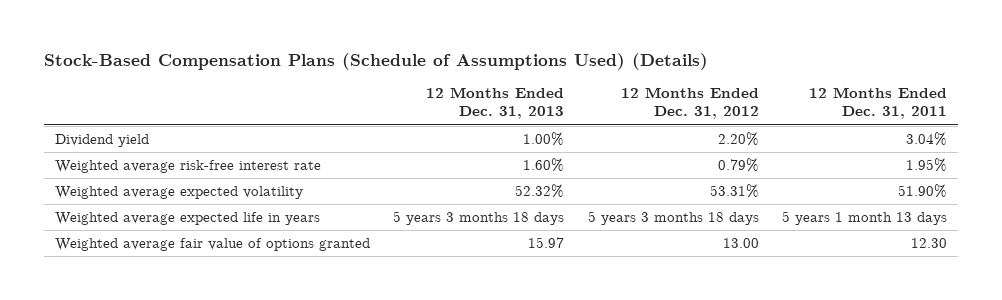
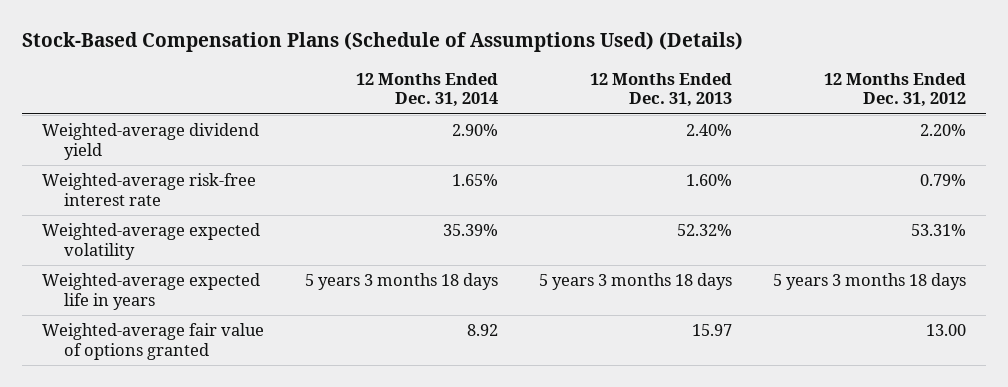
[808,87,947,120] 12 Months Ended Dec. 31, 2011 -> none
none -> [356,72,499,108] 12 Months Ended Dec. 31, 2014
[55,134,150,148] Dividend yield -> [42,123,260,160] Weighted-average dividend yield
[523,132,565,147] 1.00% -> [685,124,732,137] 2.40%
[55,160,322,174] Weighted average risk-free interest rate -> [42,173,257,206] Weighted-average risk-free interest rate
[55,186,304,200] Weighted average expected volatility -> [42,223,261,260] Weighted-average expected volatility
[55,212,321,226] Weighted average expected life in years -> [42,273,261,310] Weighted-average expected life in years
[55,238,371,252] Weighted average fair value of options granted -> [42,323,265,360] Weighted-average fair value of options granted

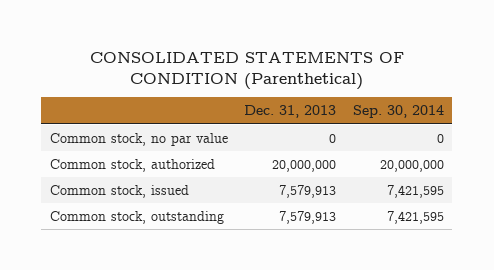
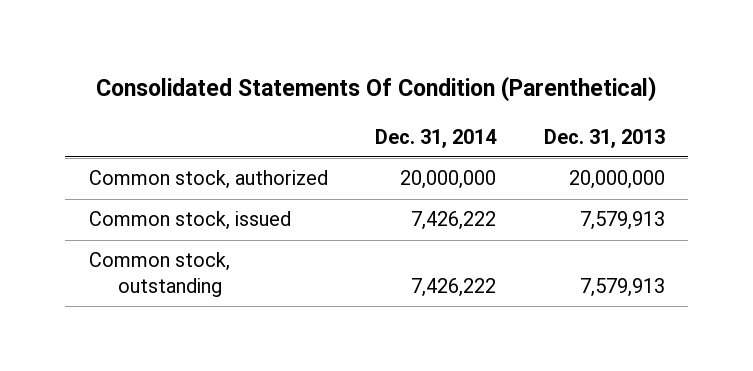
[89,51,404,90] CONSOLIDATED STATEMENTS OF CONDITION (Parenthetical) -> [95,76,657,103] Consolidated Statements Of Condition (Parenthetical)
[352,105,444,119] Sep. 30, 2014 -> none
none -> [375,128,498,148] Dec. 31, 2014
[49,132,228,146] Common stock, no par value -> none

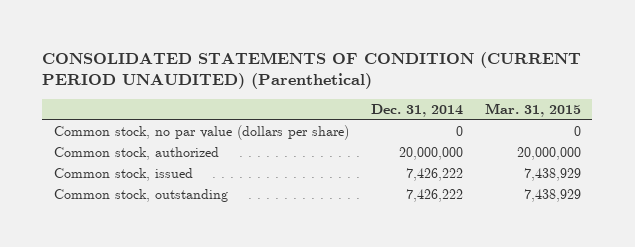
[95,76,657,103] Consolidated Statements Of Condition (Parenthetical) -> [42,51,582,90] CONSOLIDATED STATEMENTS OF CONDITION (CURRENT PERIOD UNAUDITED) (Parenthetical)
[543,128,665,148] Dec. 31, 2013 -> none
none -> [485,102,582,117] Mar. 31, 2015
none -> [53,125,349,141] Common stock, no par value (dollars per share)

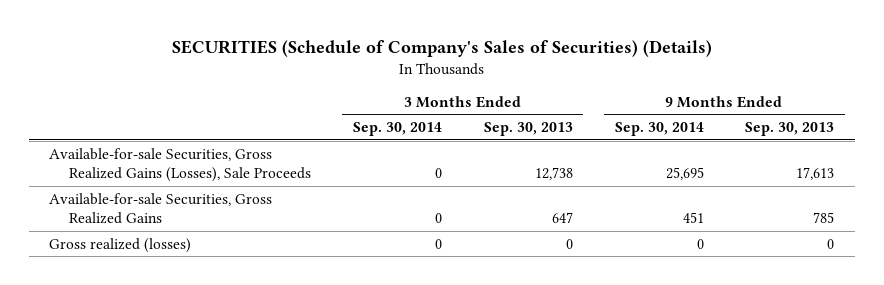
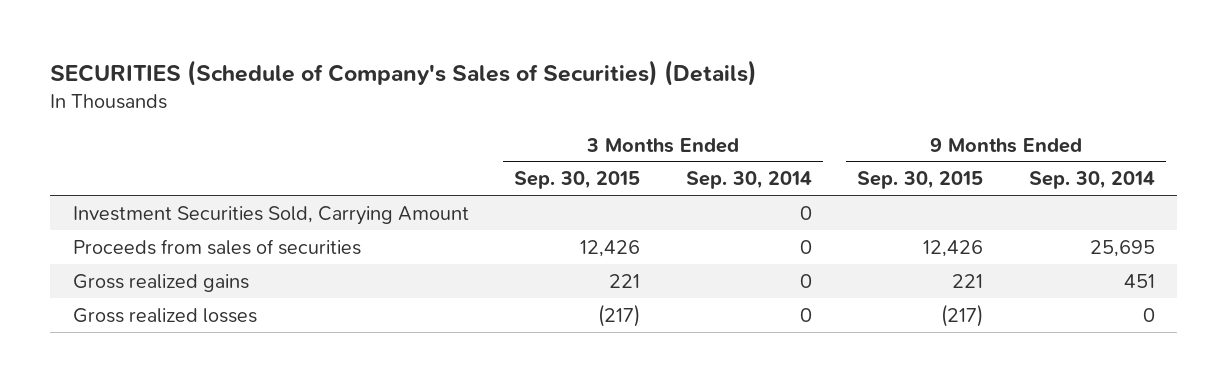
[483,122,573,137] Sep. 30, 2013 -> none
[745,122,835,137] Sep. 30, 2013 -> none
none -> [514,171,641,190] Sep. 30, 2015
none -> [857,171,984,190] Sep. 30, 2015
none -> [72,205,469,225] Investment Securities Sold, Carrying Amount
[49,147,311,183] Available-for-sale Securities, Gross Realized Gains (Losses), Sale Proceeds -> [72,238,361,255] Proceeds from sales of securities
[49,192,273,225] Available-for-sale Securities, Gross Realized Gains -> [72,273,249,292] Gross realized gains
[49,237,192,253] Gross realized (losses) -> [72,307,257,323] Gross realized losses

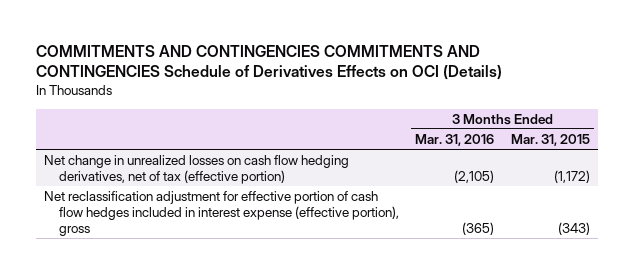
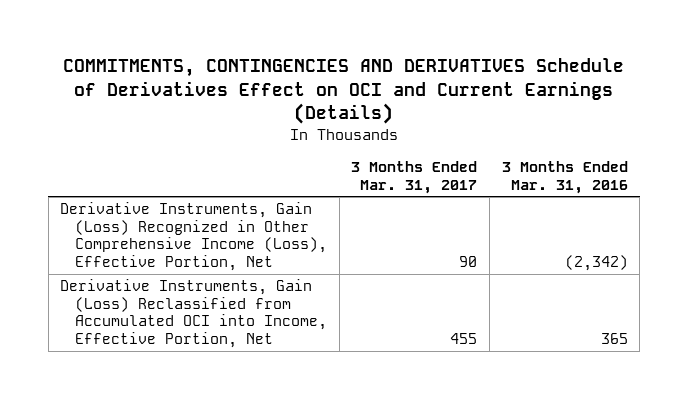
[36,44,503,81] COMMITMENTS AND CONTINGENCIES COMMITMENTS AND CONTINGENCIES Schedule of Derivatives Effects on OCI (Details) -> [62,57,624,125] COMMITMENTS, CONTINGENCIES AND DERIVATIVES Schedule of Derivatives Effect on OCI and Current Earnings (Details)
[510,133,590,146] Mar. 31, 2015 -> none
none -> [351,161,478,194] 3 Months Ended Mar. 31, 2017
[44,190,399,237] Net reclassification adjustment for effective portion of cash flow hedges included in interest expense (effective portion), gross -> none
[44,154,350,185] Net change in unrealized losses on cash flow hedging derivatives, net of tax (effective portion) -> [60,202,328,271] Derivative Instruments, Gain (Loss) Recognized in Other Comprehensive Income (Loss), Effective Portion, Net
[454,170,495,184] (2,105) -> [564,254,628,271] (2,342)
none -> [60,279,328,348] Derivative Instruments, Gain (Loss) Reclassified from Accumulated OCI into Income, Effective Portion, Net

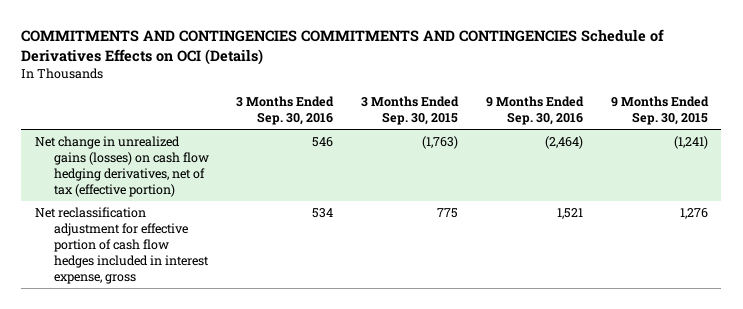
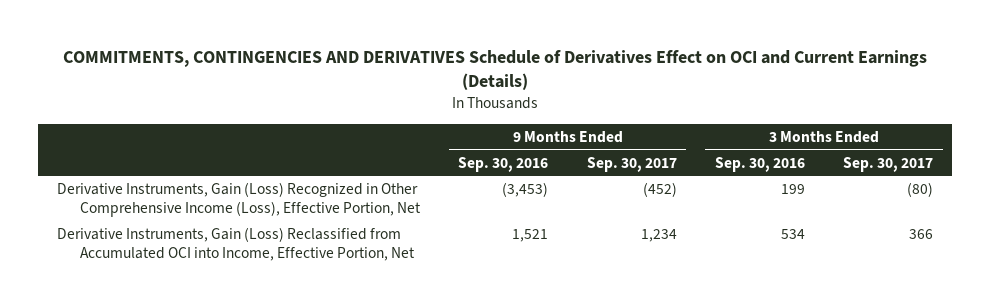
[21,28,665,65] COMMITMENTS AND CONTINGENCIES COMMITMENTS AND CONTINGENCIES Schedule of Derivatives Effects on OCI (Details) -> [63,49,928,90] COMMITMENTS, CONTINGENCIES AND DERIVATIVES Schedule of Derivatives Effect on OCI and Current Earnings (Details)
[361,96,460,126] 3 Months Ended Sep. 30, 2015 -> none
[610,96,709,126] 9 Months Ended Sep. 30, 2015 -> none
none -> [586,156,677,172] Sep. 30, 2017
none -> [842,156,933,172] Sep. 30, 2017
[35,135,209,198] Net change in unrealized gains (losses) on cash flow hedging derivatives, net of tax (effective portion) -> [57,182,422,218] Derivative Instruments, Gain (Loss) Recognized in Other Comprehensive Income (Loss), Effective Portion, Net
[312,136,334,147] 546 -> [780,184,805,195] 199
[544,135,583,149] (2,464) -> [502,182,549,198] (3,453)
[35,206,209,285] Net reclassification adjustment for effective portion of cash flow hedges included in interest expense, gross -> [57,227,416,262] Derivative Instruments, Gain (Loss) Reclassified from Accumulated OCI into Income, Effective Portion, Net

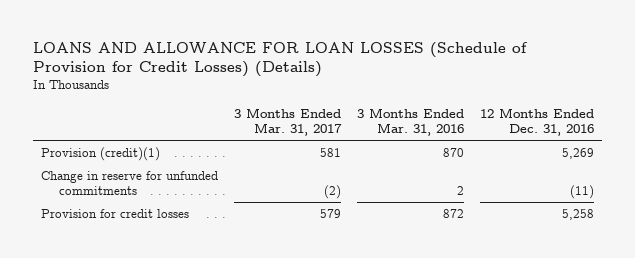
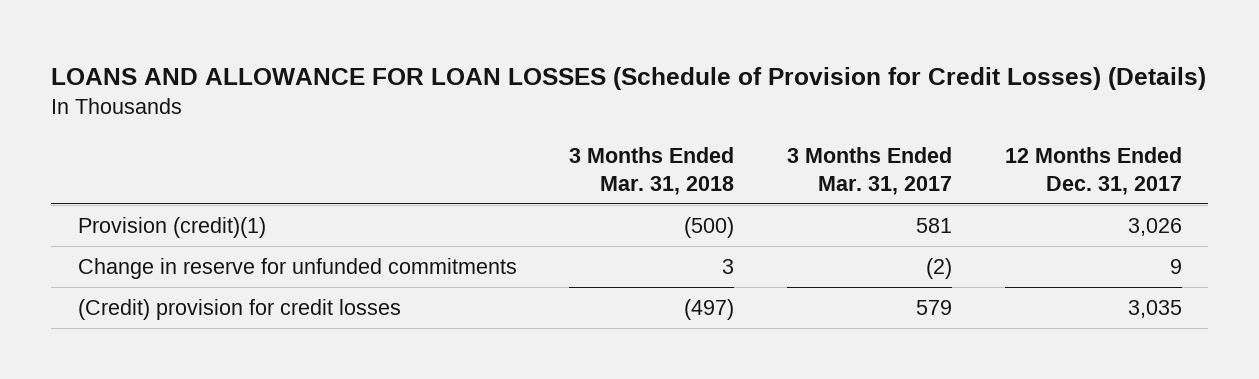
[357,108,465,136] 3 Months Ended Mar. 31, 2016 -> none
[480,108,595,136] 12 Months Ended Dec. 31, 2016 -> none
none -> [569,146,735,195] 3 Months Ended Mar. 31, 2018
none -> [1004,146,1182,195] 12 Months Ended Dec. 31, 2017
[41,209,190,219] Provision for credit losses -> [77,299,401,321] (Credit) provision for credit losses

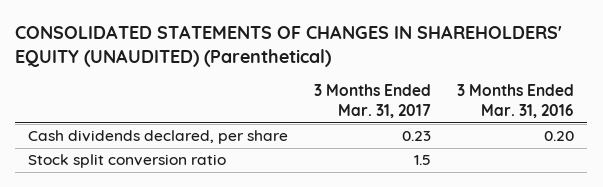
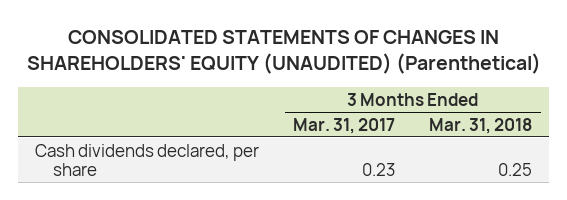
[457,84,575,119] 3 Months Ended Mar. 31, 2016 -> none
none -> [429,117,533,134] Mar. 31, 2018
[28,154,227,169] Stock split conversion ratio -> none

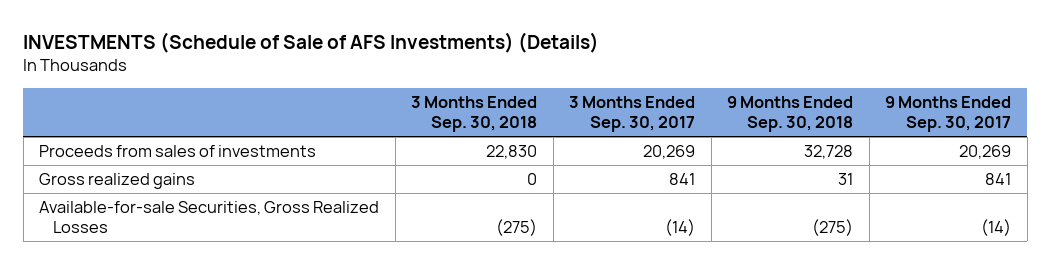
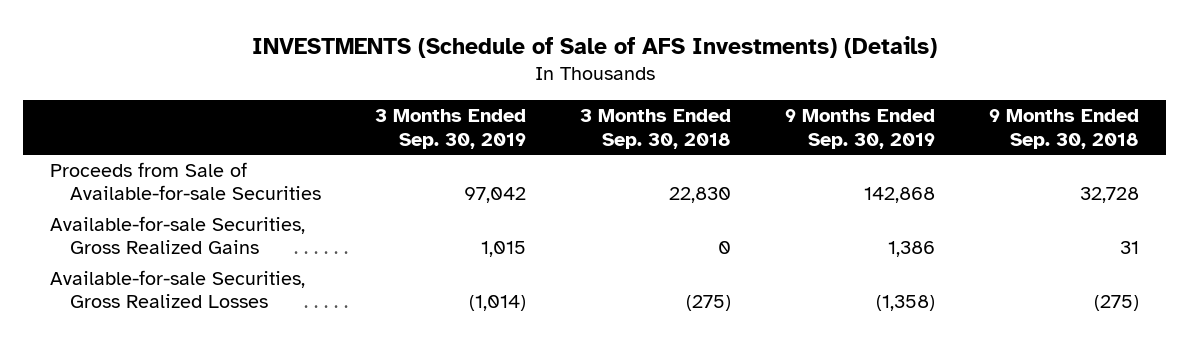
[569,96,696,133] 3 Months Ended Sep. 30, 2017 -> none
[885,96,1012,133] 9 Months Ended Sep. 30, 2017 -> none
none -> [374,109,526,149] 3 Months Ended Sep. 30, 2019
none -> [785,109,936,149] 9 Months Ended Sep. 30, 2019
[39,145,317,158] Proceeds from sales of investments -> [50,161,321,201] Proceeds from Sale of Available-for-sale Securities
[39,173,196,190] Gross realized gains -> [50,215,306,255] Available-for-sale Securities, Gross Realized Gains

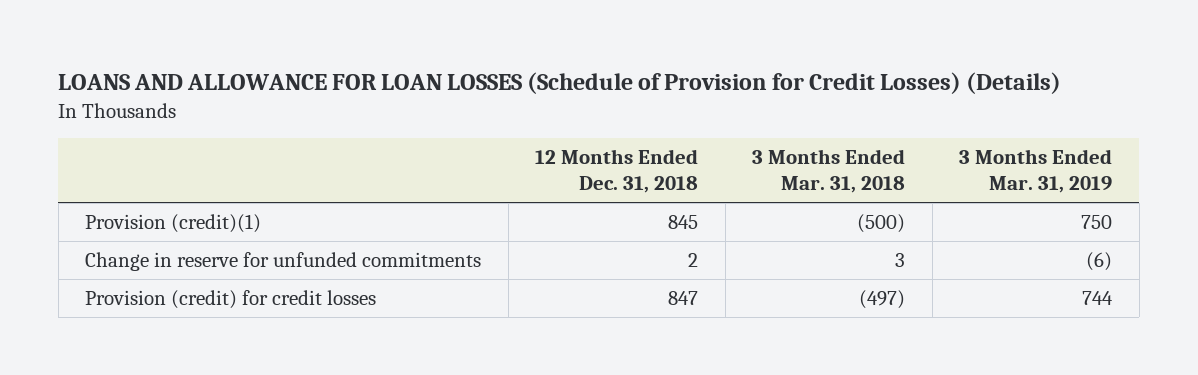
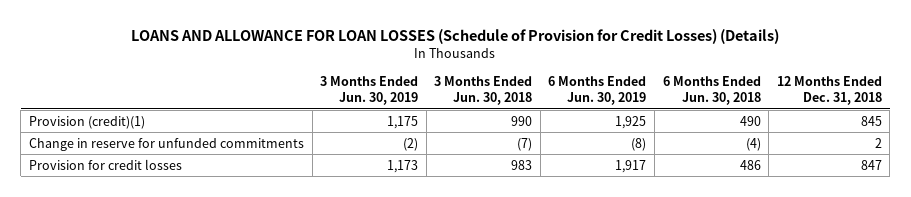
[752,149,906,194] 3 Months Ended Mar. 31, 2018 -> none
[959,149,1113,194] 3 Months Ended Mar. 31, 2019 -> none
none -> [320,76,419,105] 3 Months Ended Jun. 30, 2019
none -> [434,76,533,105] 3 Months Ended Jun. 30, 2018
none -> [548,76,647,105] 6 Months Ended Jun. 30, 2019
none -> [662,76,761,105] 6 Months Ended Jun. 30, 2018
[85,289,377,309] Provision (credit) for credit losses -> [28,158,182,170] Provision for credit losses

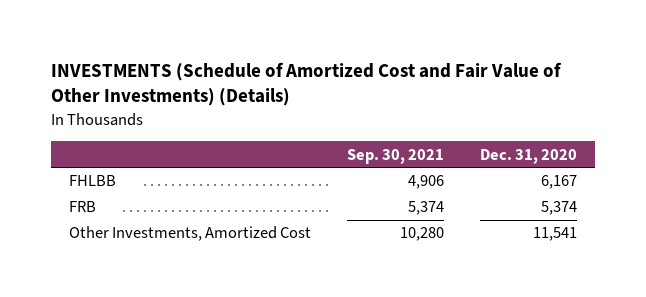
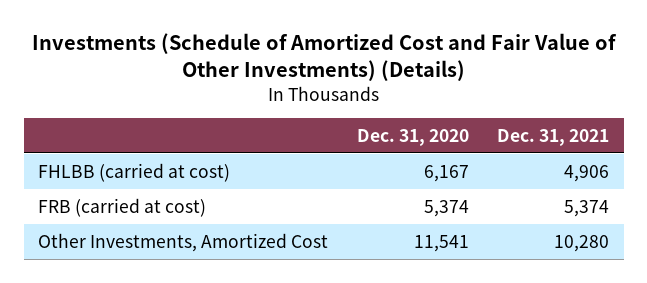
[51,61,563,107] INVESTMENTS (Schedule of Amortized Cost and Fair Value of Other Investments) (Details) -> [31,33,617,82] Investments (Schedule of Amortized Cost and Fair Value of Other Investments) (Details)
[347,148,445,164] Sep. 30, 2021 -> none
none -> [497,128,610,146] Dec. 31, 2021
[69,175,117,187] FHLBB -> [37,162,230,182] FHLBB (carried at cost)
[69,201,97,213] FRB -> [37,197,206,217] FRB (carried at cost)

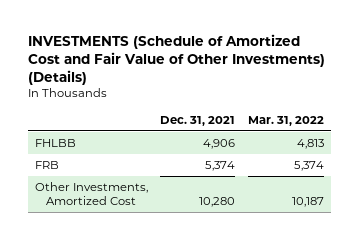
[31,33,617,82] Investments (Schedule of Amortized Cost and Fair Value of Other Investments) (Details) -> [28,33,326,85] INVESTMENTS (Schedule of Amortized Cost and Fair Value of Other Investments) (Details)
[356,128,469,146] Dec. 31, 2020 -> none
none -> [248,115,325,126] Mar. 31, 2022
[37,162,230,182] FHLBB (carried at cost) -> [34,138,76,147] FHLBB
[37,197,206,217] FRB (carried at cost) -> [34,160,59,169] FRB

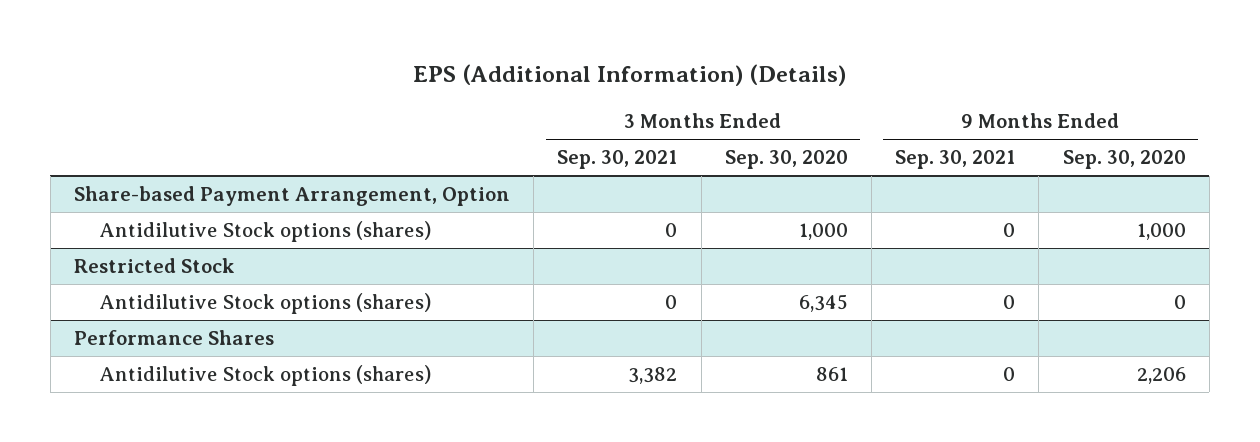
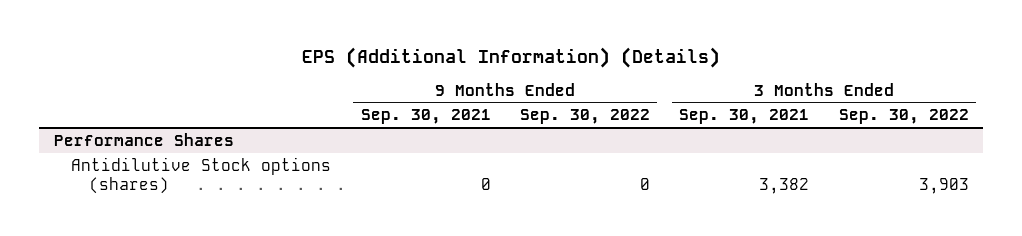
[724,150,848,170] Sep. 30, 2020 -> none
[1062,150,1186,170] Sep. 30, 2020 -> none
none -> [519,109,650,125] Sep. 30, 2022
none -> [838,109,969,125] Sep. 30, 2022
[74,186,511,207] Share-based Payment Arrangement, Option -> none
[98,221,431,243] Antidilutive Stock options (shares) -> none
[74,258,236,274] Restricted Stock -> none
[98,293,431,315] Antidilutive Stock options (shares) -> none

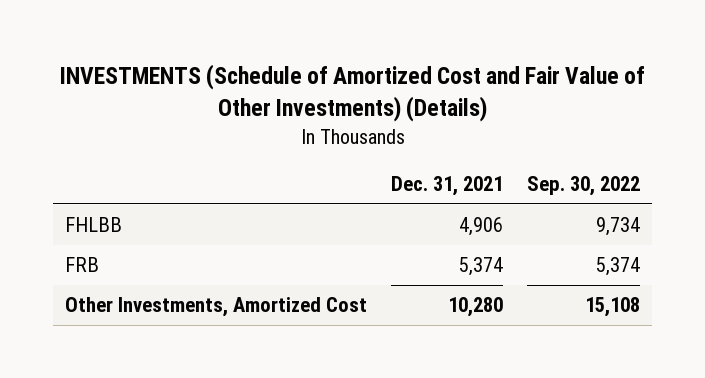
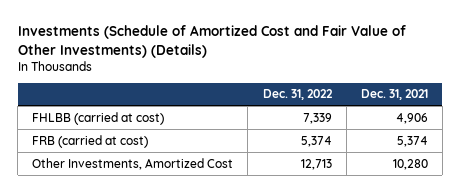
[59,64,645,123] INVESTMENTS (Schedule of Amortized Cost and Fair Value of Other Investments) (Details) -> [17,25,406,58] Investments (Schedule of Amortized Cost and Fair Value of Other Investments) (Details)
[527,176,641,197] Sep. 30, 2022 -> none
none -> [262,89,333,101] Dec. 31, 2022
[64,217,122,233] FHLBB -> [32,111,165,125] FHLBB (carried at cost)
[64,257,99,273] FRB -> [32,134,149,148] FRB (carried at cost)

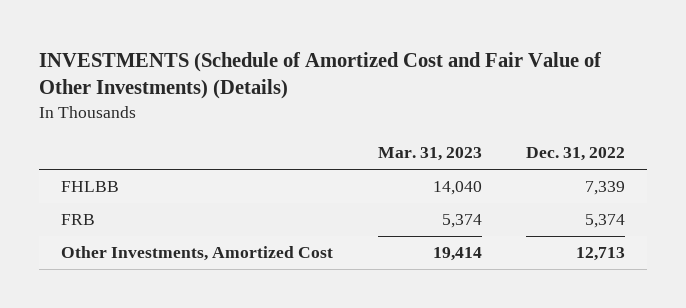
[17,25,406,58] Investments (Schedule of Amortized Cost and Fair Value of Other Investments) (Details) -> [39,51,603,100] INVESTMENTS (Schedule of Amortized Cost and Fair Value of Other Investments) (Details)
[360,89,428,101] Dec. 31, 2021 -> none
none -> [377,147,482,162] Mar. 31, 2023
[32,111,165,125] FHLBB (carried at cost) -> [61,181,120,193] FHLBB
[32,134,149,148] FRB (carried at cost) -> [61,214,96,226] FRB

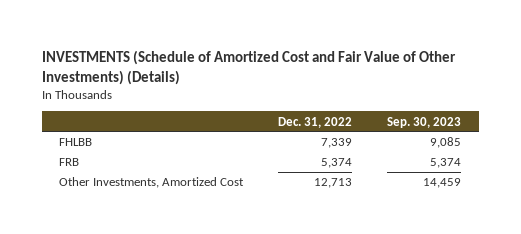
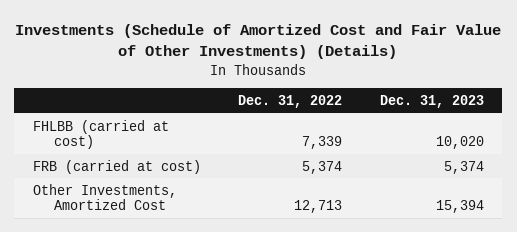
[42,49,457,85] INVESTMENTS (Schedule of Amortized Cost and Fair Value of Other Investments) (Details) -> [15,24,502,60] Investments (Schedule of Amortized Cost and Fair Value of Other Investments) (Details)
[387,116,462,128] Sep. 30, 2023 -> none
none -> [379,95,484,109] Dec. 31, 2023
[59,138,93,147] FHLBB -> [32,119,169,150] FHLBB (carried at cost)
[59,158,80,167] FRB -> [32,159,201,174] FRB (carried at cost)

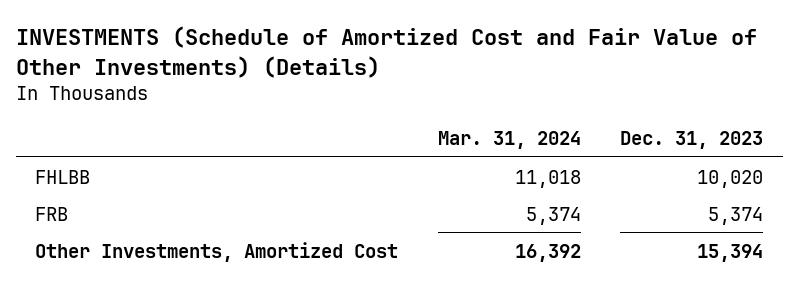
[15,24,502,60] Investments (Schedule of Amortized Cost and Fair Value of Other Investments) (Details) -> [15,26,757,78] INVESTMENTS (Schedule of Amortized Cost and Fair Value of Other Investments) (Details)
[238,95,343,109] Dec. 31, 2022 -> none
none -> [437,130,581,149] Mar. 31, 2024
[32,119,169,150] FHLBB (carried at cost) -> [35,169,91,184] FHLBB
[32,159,201,174] FRB (carried at cost) -> [35,206,69,221] FRB

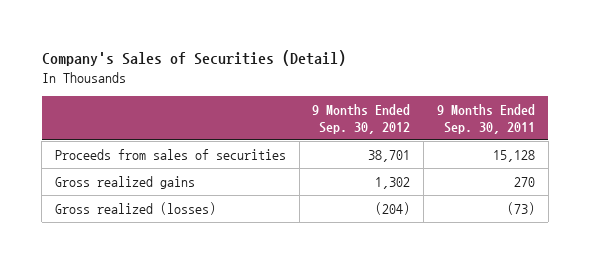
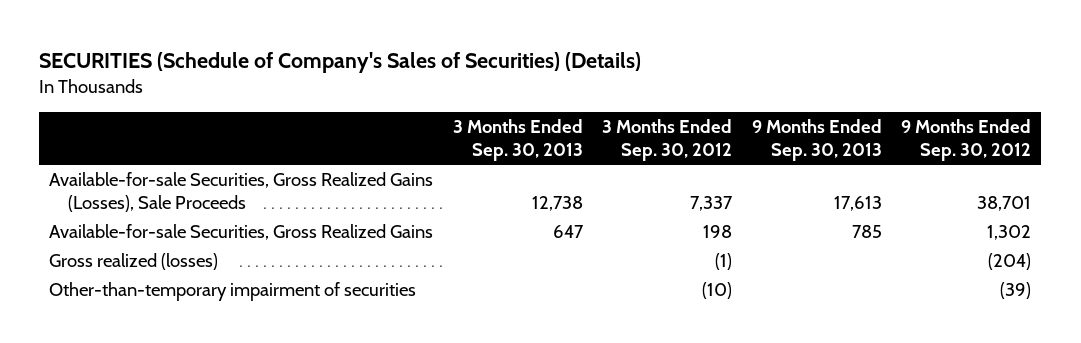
[41,50,346,67] Company's Sales of Securities (Detail) -> [39,52,642,74] SECURITIES (Schedule of Company's Sales of Securities) (Details)
[436,104,535,134] 9 Months Ended Sep. 30, 2011 -> none
none -> [452,118,583,162] 3 Months Ended Sep. 30, 2013
none -> [602,118,733,162] 3 Months Ended Sep. 30, 2012
none -> [751,118,882,162] 9 Months Ended Sep. 30, 2013
[55,149,287,161] Proceeds from sales of securities -> [49,171,434,213] Available-for-sale Securities, Gross Realized Gains (Losses), Sale Proceeds
[55,176,196,190] Gross realized gains -> [49,223,434,240] Available-for-sale Securities, Gross Realized Gains
none -> [49,281,417,301] Other-than-temporary impairment of securities

